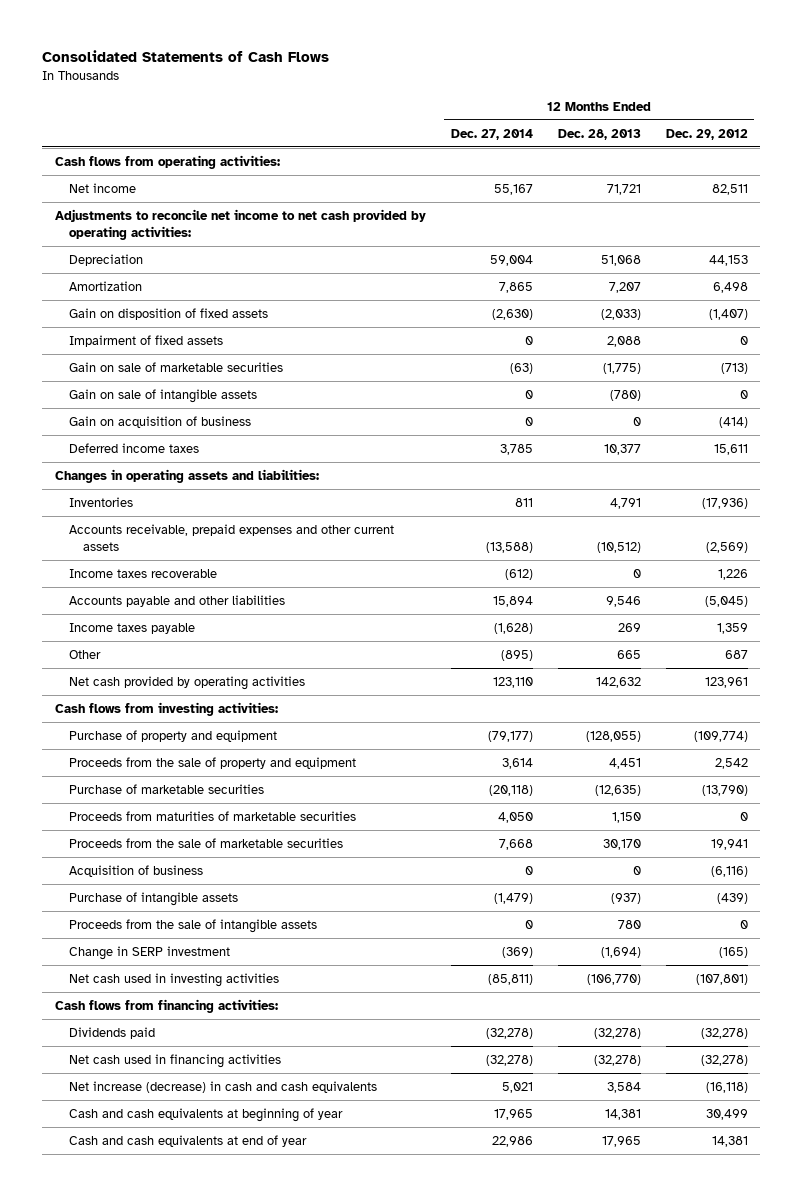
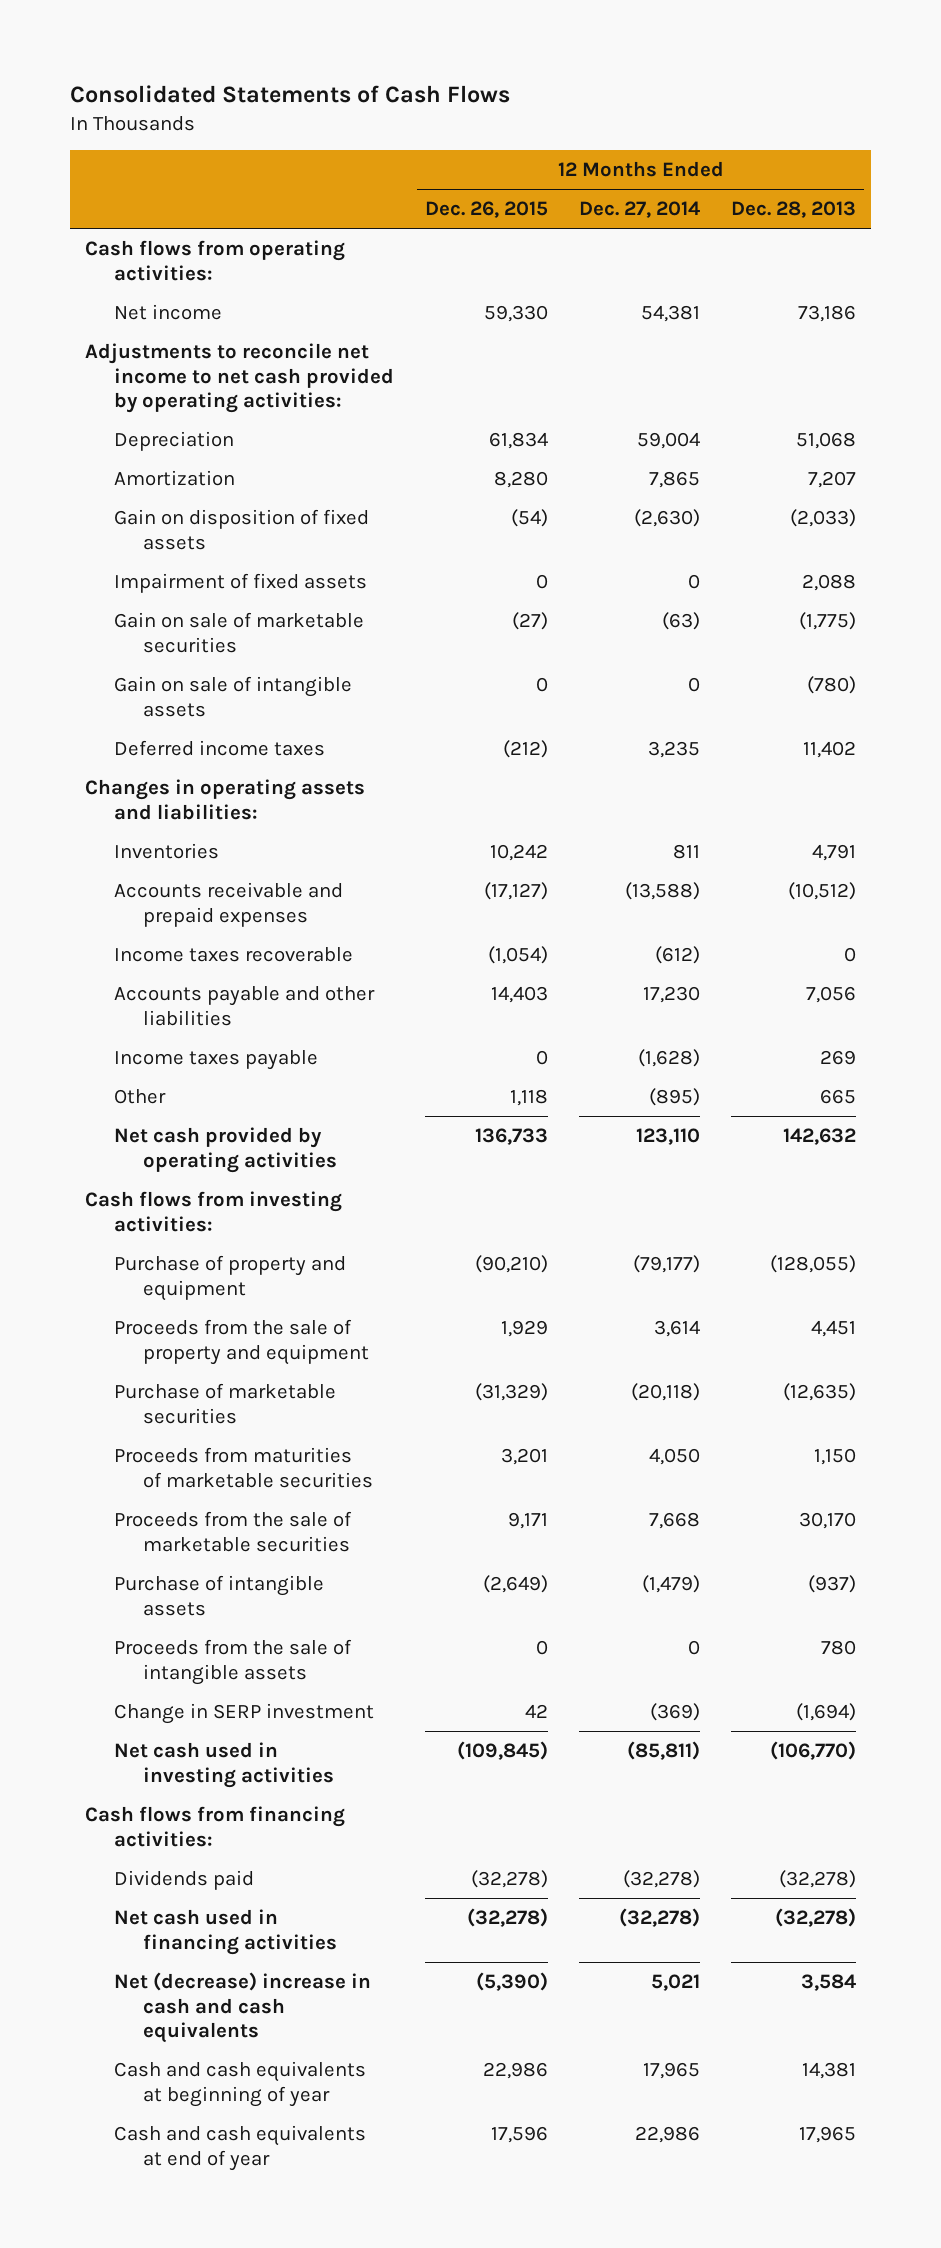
[665,128,748,140] Dec. 29, 2012 -> none
none -> [425,201,549,219] Dec. 26, 2015
[493,183,533,195] 55,167 -> [641,304,701,322] 54,381
[606,183,641,195] 71,721 -> [797,304,856,322] 73,186
[68,415,251,428] Gain on acquisition of business -> none
[499,443,533,455] 3,785 -> [648,740,701,758] 3,235
[603,443,641,455] 10,377 -> [802,740,856,758] 11,402
[68,523,394,551] Accounts receivable, prepaid expenses and other current assets -> [114,881,344,927] Accounts receivable and prepaid expenses
[492,595,533,607] 15,894 -> [643,985,701,1003] 17,230
[605,595,641,607] 9,546 -> [805,985,856,1003] 7,056
[68,864,203,877] Acquisition of business -> none
[68,1080,377,1093] Net increase (decrease) in cash and cash equivalents -> [114,1971,372,2044] Net (decrease) increase in cash and cash equivalents

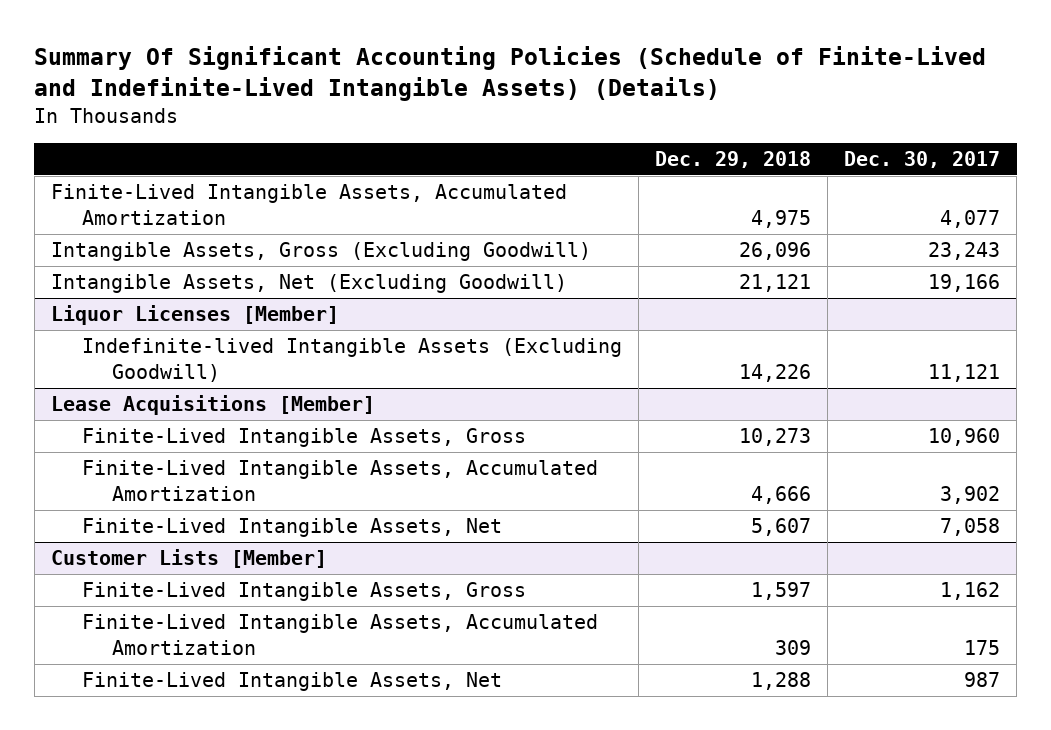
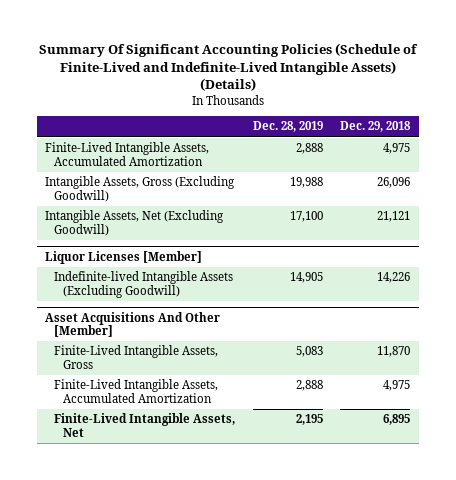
[844,150,1001,168] Dec. 30, 2017 -> none
none -> [252,121,323,133] Dec. 28, 2019
[51,395,376,416] Lease Acquisitions [Member] -> none
[51,549,328,569] Customer Lists [Member] -> none
[81,582,526,602] Finite-Lived Intangible Assets, Gross -> none
[81,614,598,655] Finite-Lived Intangible Assets, Accumulated Amortization -> none
[81,672,502,692] Finite-Lived Intangible Assets, Net -> none
none -> [45,311,221,338] Asset Acquisitions And Other [Member]
[738,428,811,447] 10,273 -> [377,346,411,358] 11,870
[750,485,811,504] 4,666 -> [383,380,411,392] 4,975
[750,518,811,537] 5,607 -> [383,414,411,426] 6,895

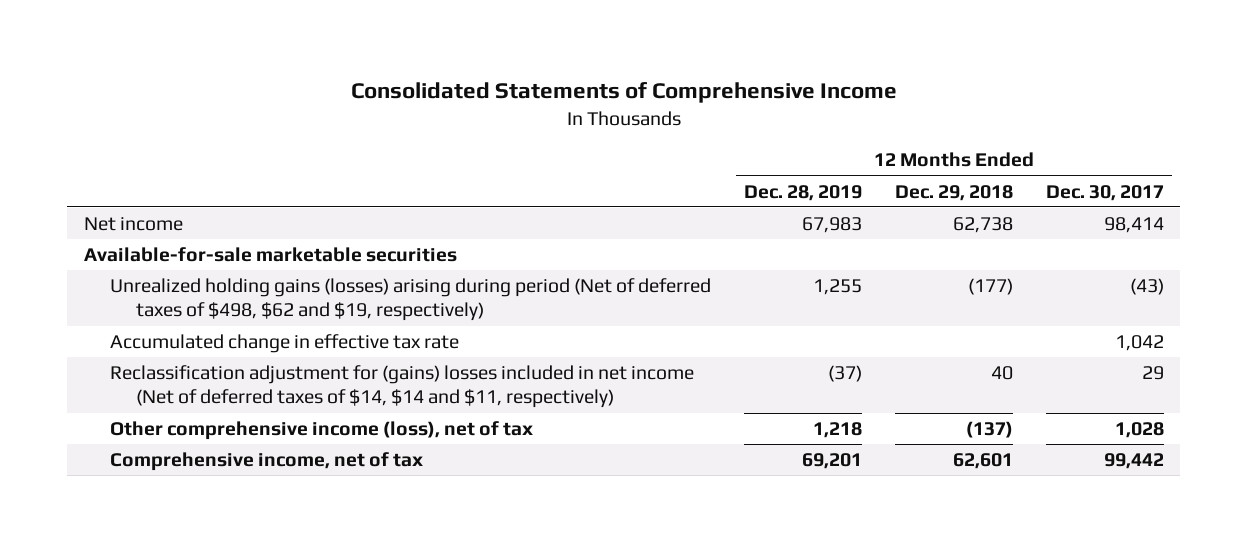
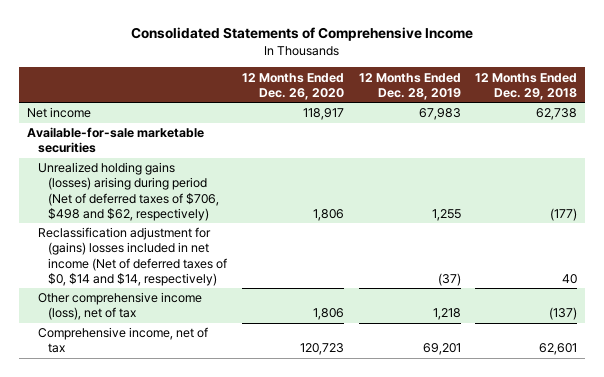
[1045,184,1164,201] Dec. 30, 2017 -> none
none -> [242,72,345,100] 12 Months Ended Dec. 26, 2020
[110,334,460,354] Accumulated change in effective tax rate -> none
[110,278,712,322] Unrealized holding gains (losses) arising during period (Net of deferred taxes of $498, $62 and $19, respectively) -> [37,162,220,221] Unrealized holding gains (losses) arising during period (Net of deferred taxes of $706, $498 and $62, respectively)
[110,365,695,409] Reclassification adjustment for (gains) losses included in net income (Net of deferred taxes of $14, $14 and $11, respectively) -> [37,227,228,286] Reclassification adjustment for (gains) losses included in net income (Net of deferred taxes of $0, $14 and $14, respectively)

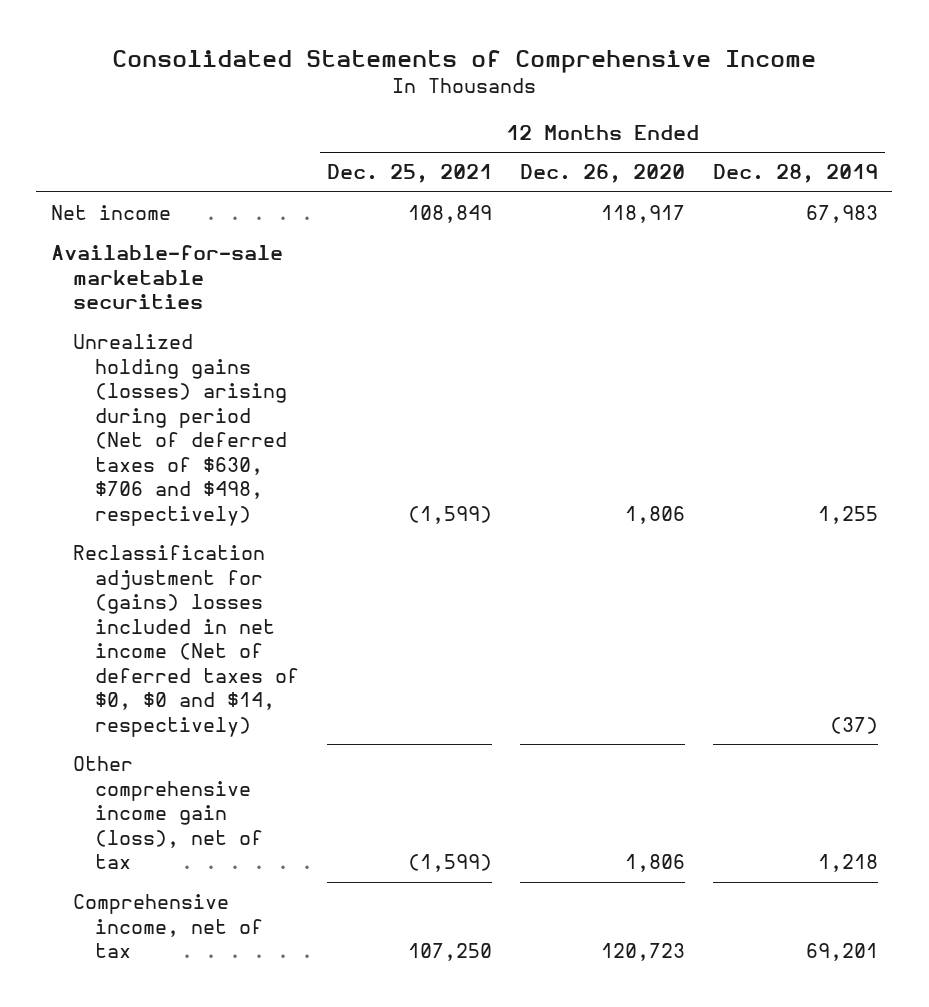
[475,72,578,100] 12 Months Ended Dec. 29, 2018 -> none
none -> [326,164,492,184] Dec. 25, 2021
[37,162,220,221] Unrealized holding gains (losses) arising during period (Net of deferred taxes of $706, $498 and $62, respectively) -> [72,334,287,526] Unrealized holding gains (losses) arising during period (Net of deferred taxes of $630, $706 and $498, respectively)
[37,227,228,286] Reclassification adjustment for (gains) losses included in net income (Net of deferred taxes of $0, $14 and $14, respectively) -> [72,545,299,737] Reclassification adjustment for (gains) losses included in net income (Net of deferred taxes of $0, $0 and $14, respectively)
[37,292,202,321] Other comprehensive income (loss), net of tax -> [72,756,263,870] Other comprehensive income gain (loss), net of tax

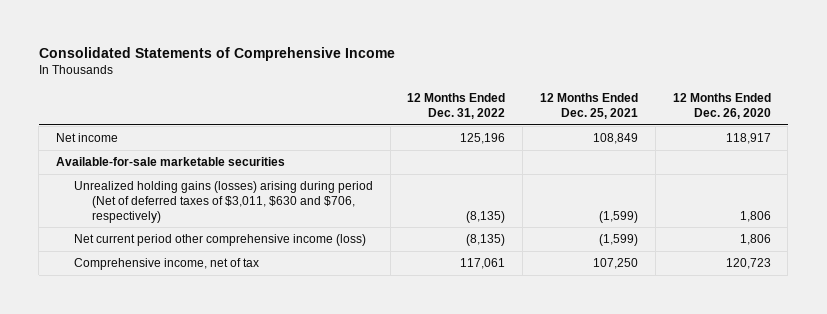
[713,164,879,184] Dec. 28, 2019 -> none
none -> [407,93,506,119] 12 Months Ended Dec. 31, 2022
[72,545,299,737] Reclassification adjustment for (gains) losses included in net income (Net of deferred taxes of $0, $0 and $14, respectively) -> none
[72,334,287,526] Unrealized holding gains (losses) arising during period (Net of deferred taxes of $630, $706 and $498, respectively) -> [73,181,373,223] Unrealized holding gains (losses) arising during period (Net of deferred taxes of $3,011, $630 and $706, respectively)
[72,756,263,870] Other comprehensive income gain (loss), net of tax -> [73,234,366,247] Net current period other comprehensive income (loss)

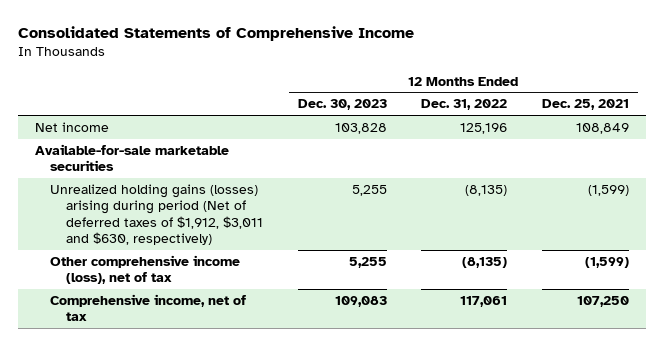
[672,93,771,119] 12 Months Ended Dec. 26, 2020 -> none
none -> [297,99,387,111] Dec. 30, 2023
[73,181,373,223] Unrealized holding gains (losses) arising during period (Net of deferred taxes of $3,011, $630 and $706, respectively) -> [50,183,263,245] Unrealized holding gains (losses) arising during period (Net of deferred taxes of $1,912, $3,011 and $630, respectively)
[73,234,366,247] Net current period other comprehensive income (loss) -> [50,254,241,285] Other comprehensive income (loss), net of tax

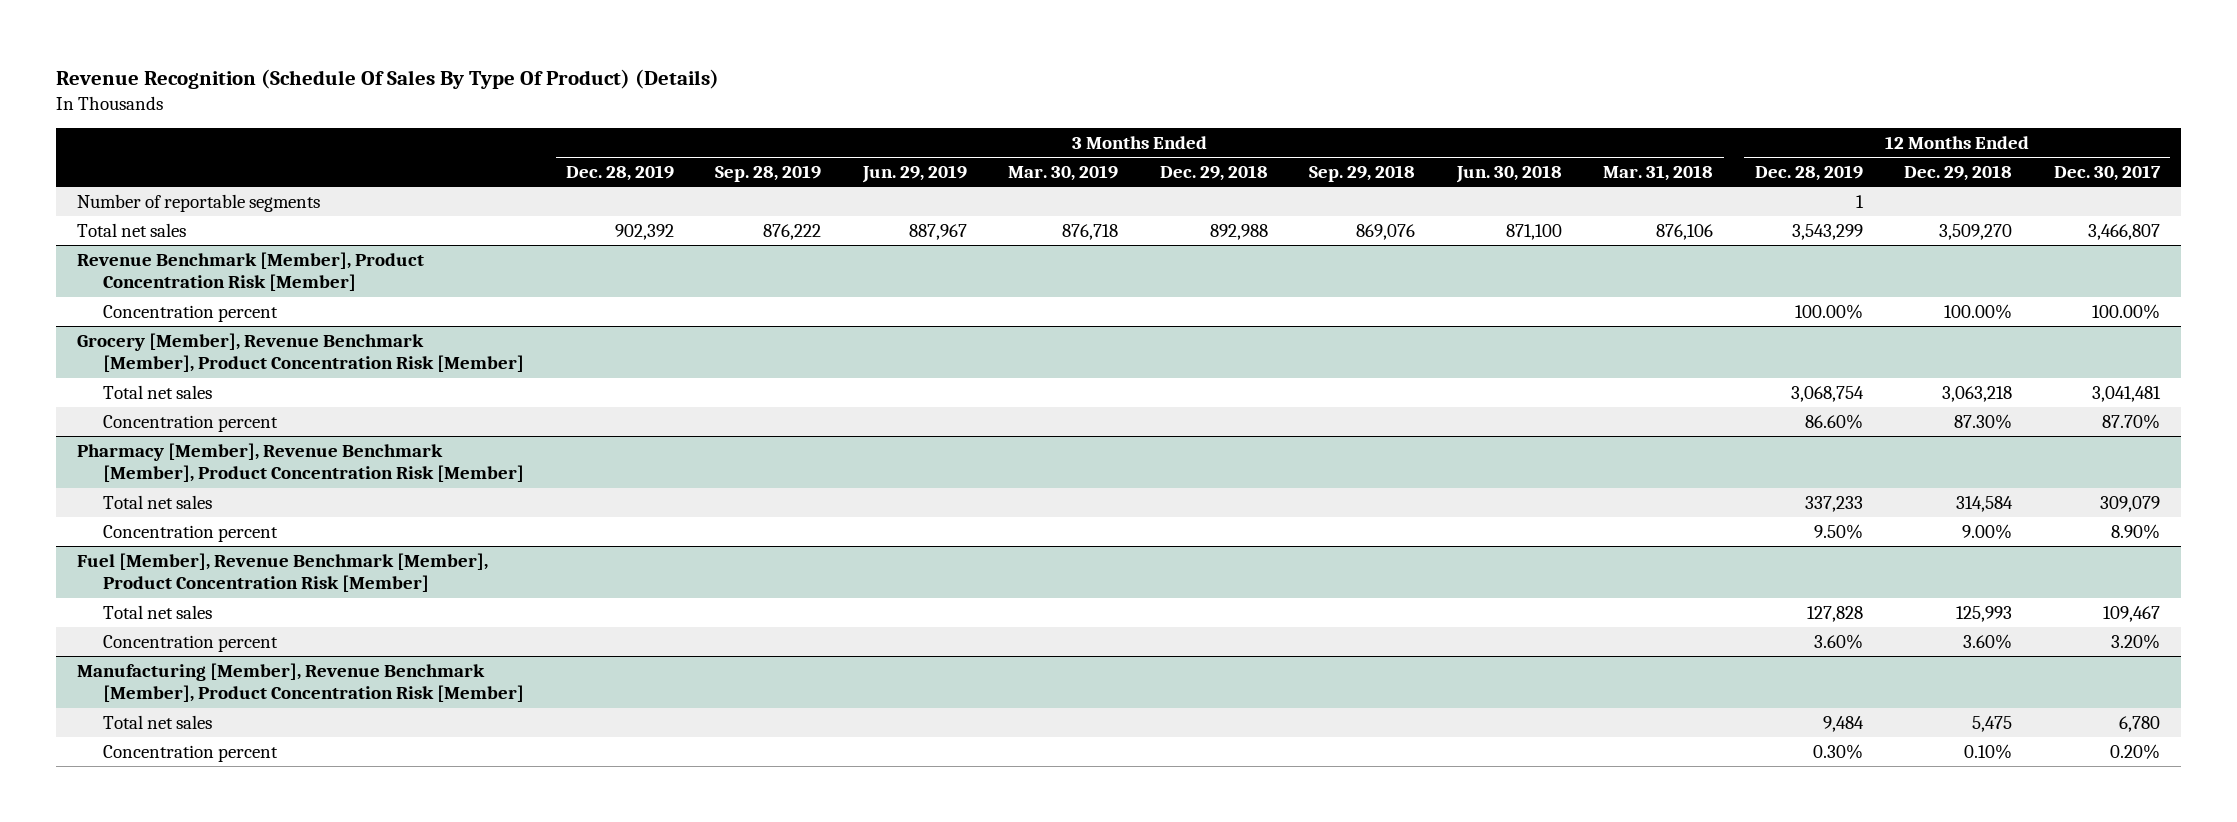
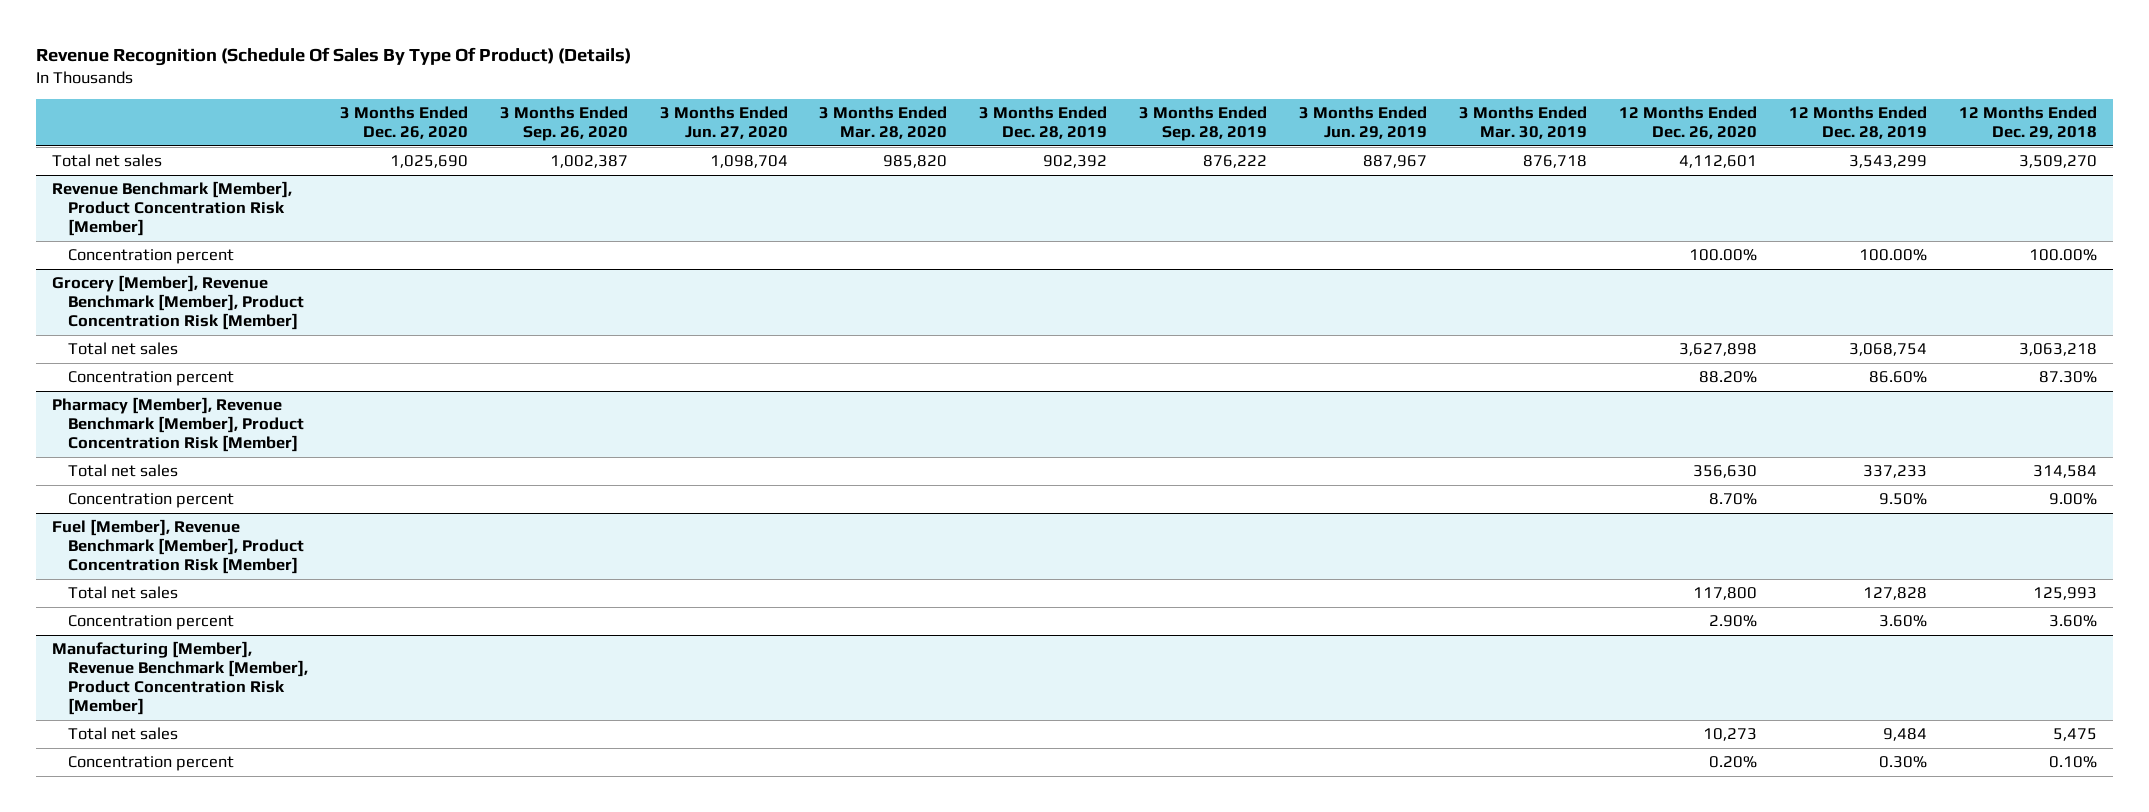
[1159,164,1268,181] Dec. 29, 2018 -> none
[1309,164,1416,182] Sep. 29, 2018 -> none
[1455,164,1562,183] Jun. 30, 2018 -> none
[1603,164,1714,181] Mar. 31, 2018 -> none
[2053,164,2161,181] Dec. 30, 2017 -> none
none -> [339,106,468,140] 3 Months Ended Dec. 26, 2020
none -> [499,106,628,142] 3 Months Ended Sep. 26, 2020
none -> [659,106,788,140] 3 Months Ended Jun. 27, 2020
none -> [819,106,948,140] 3 Months Ended Mar. 28, 2020
none -> [1619,106,1758,140] 12 Months Ended Dec. 26, 2020
[77,193,321,212] Number of reportable segments -> none

